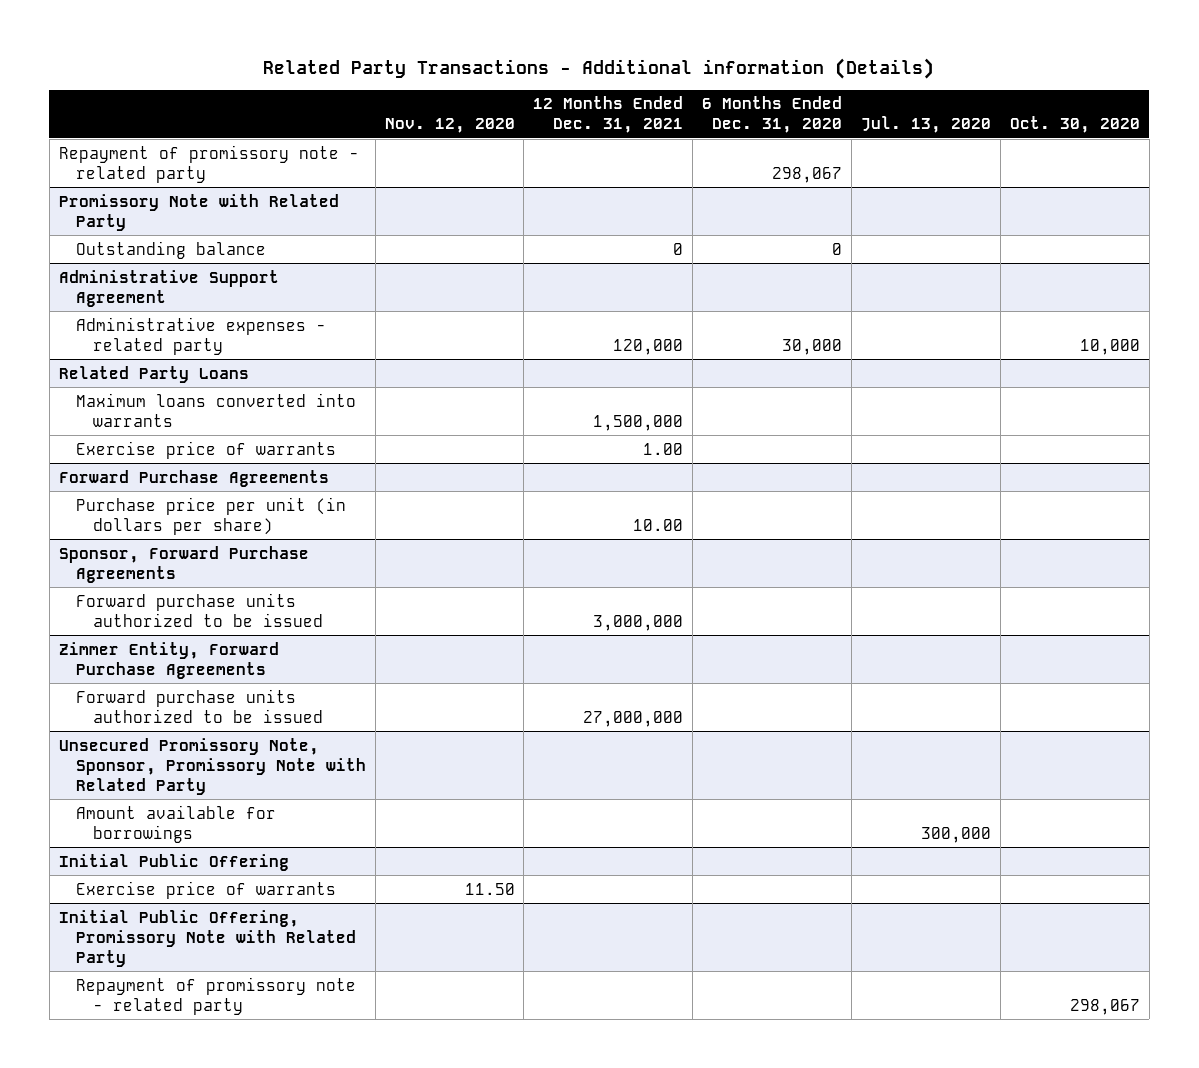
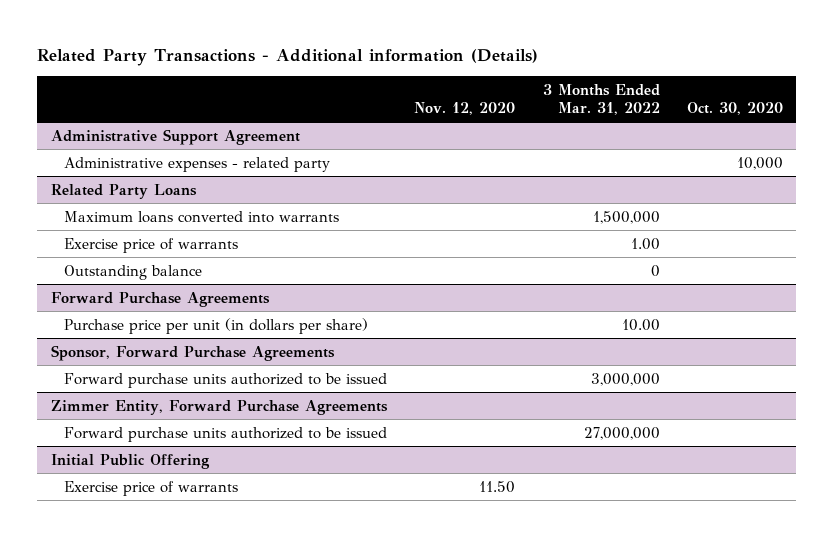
[533,96,684,134] 12 Months Ended Dec. 31, 2021 -> none
[702,96,843,134] 6 Months Ended Dec. 31, 2020 -> none
[861,116,992,134] Jul. 13, 2020 -> none
none -> [542,83,660,115] 3 Months Ended Mar. 31, 2022
[58,144,359,183] Repayment of promissory note - related party -> none
[58,193,339,231] Promissory Note with Related Party -> none
[75,240,266,259] Outstanding balance -> none
none -> [64,264,203,280] Outstanding balance
[58,737,366,795] Unsecured Promissory Note, Sponsor, Promissory Note with Related Party -> none
[75,804,276,843] Amount available for borrowings -> none
[58,909,356,967] Initial Public Offering, Promissory Note with Related Party -> none
[75,976,356,1015] Repayment of promissory note - related party -> none

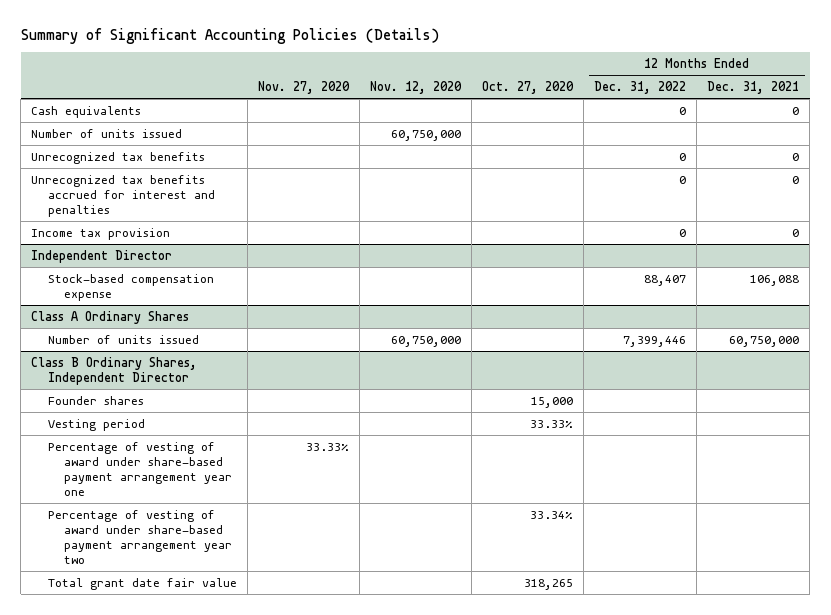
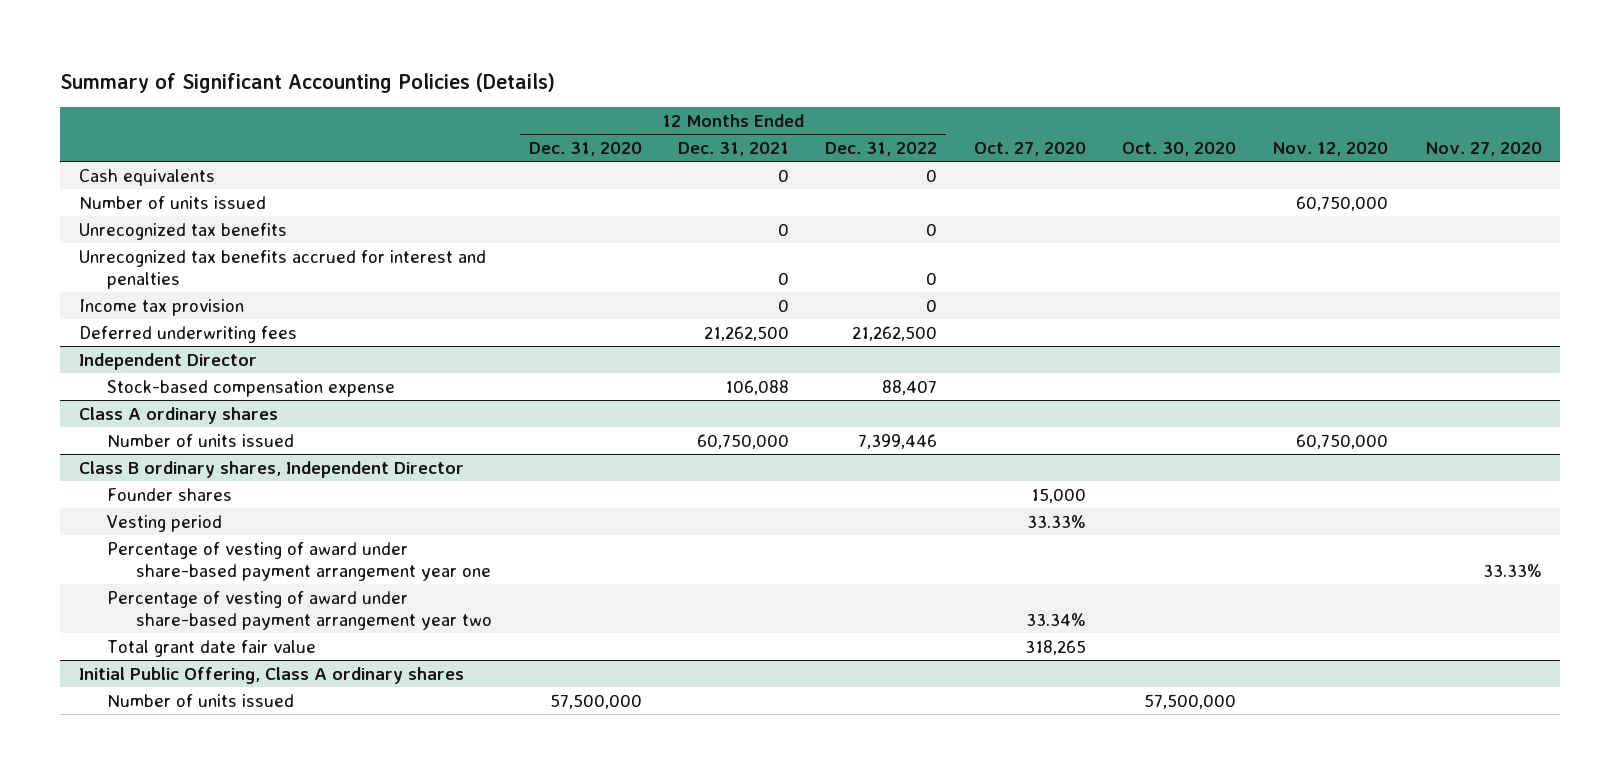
none -> [528,141,642,156] Dec. 31, 2020
none -> [1121,141,1236,156] Oct. 30, 2020
none -> [78,325,297,343] Deferred underwriting fees
[31,310,190,324] Class A Ordinary Shares -> [78,406,278,424] Class A ordinary shares
[31,356,198,385] Class B Ordinary Shares, Independent Director -> [78,460,464,478] Class B ordinary shares, Independent Director
none -> [78,666,464,684] Initial Public Offering, Class A ordinary shares
none -> [107,693,295,707] Number of units issued

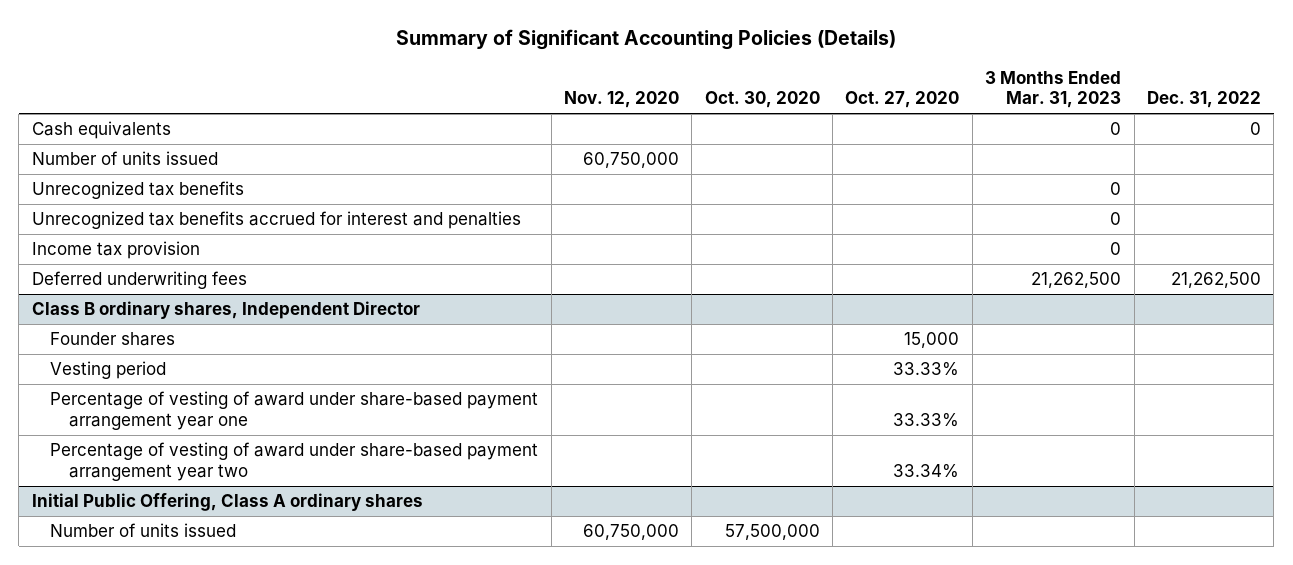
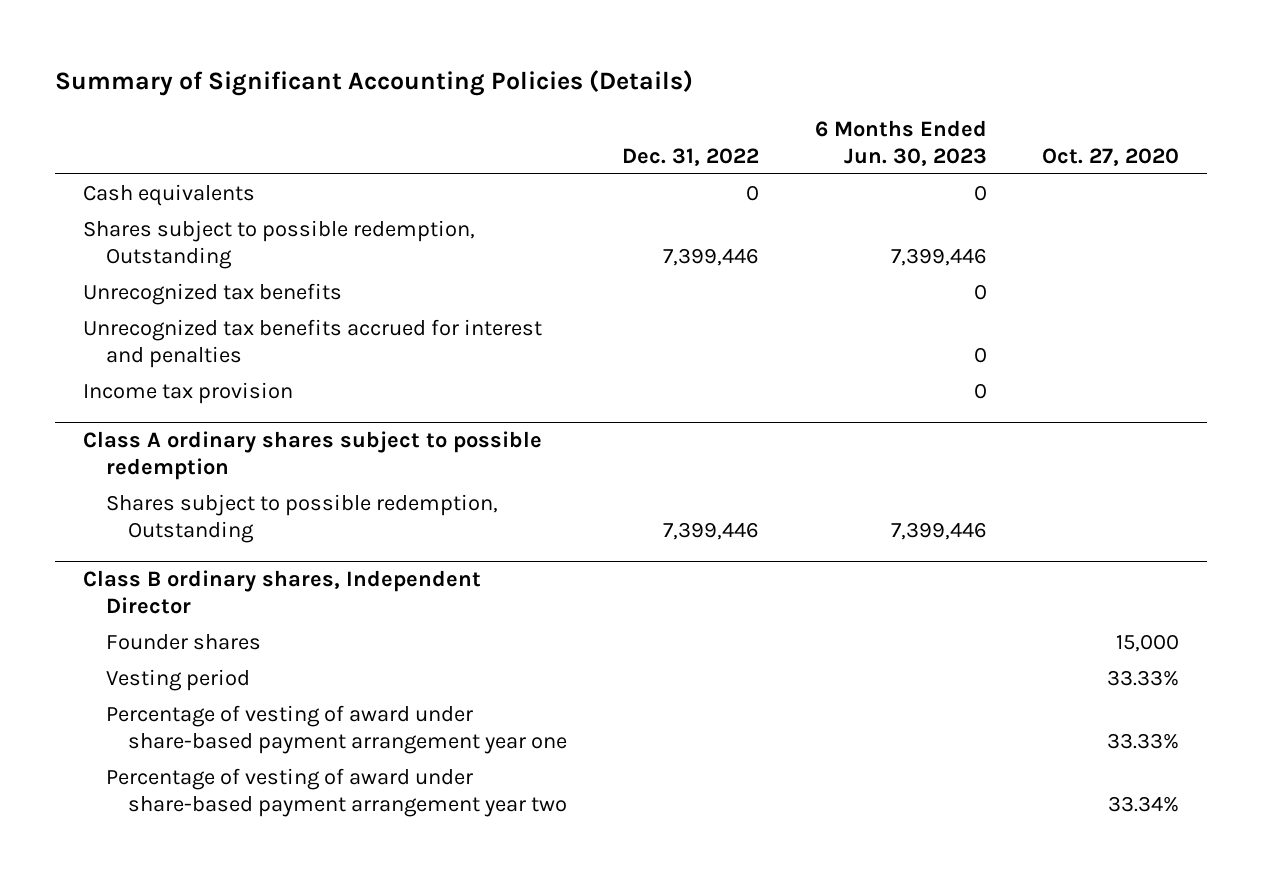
[564,91,680,109] Nov. 12, 2020 -> none
[704,91,820,109] Oct. 30, 2020 -> none
[985,70,1122,109] 3 Months Ended Mar. 31, 2023 -> none
none -> [814,119,987,166] 6 Months Ended Jun. 30, 2023
[31,151,218,166] Number of units issued -> none
none -> [83,219,476,269] Shares subject to possible redemption, Outstanding
[31,271,247,290] Deferred underwriting fees -> none
none -> [83,431,543,481] Class A ordinary shares subject to possible redemption
none -> [105,493,498,543] Shares subject to possible redemption, Outstanding
[31,493,423,512] Initial Public Offering, Class A ordinary shares -> none
[50,523,237,538] Number of units issued -> none

